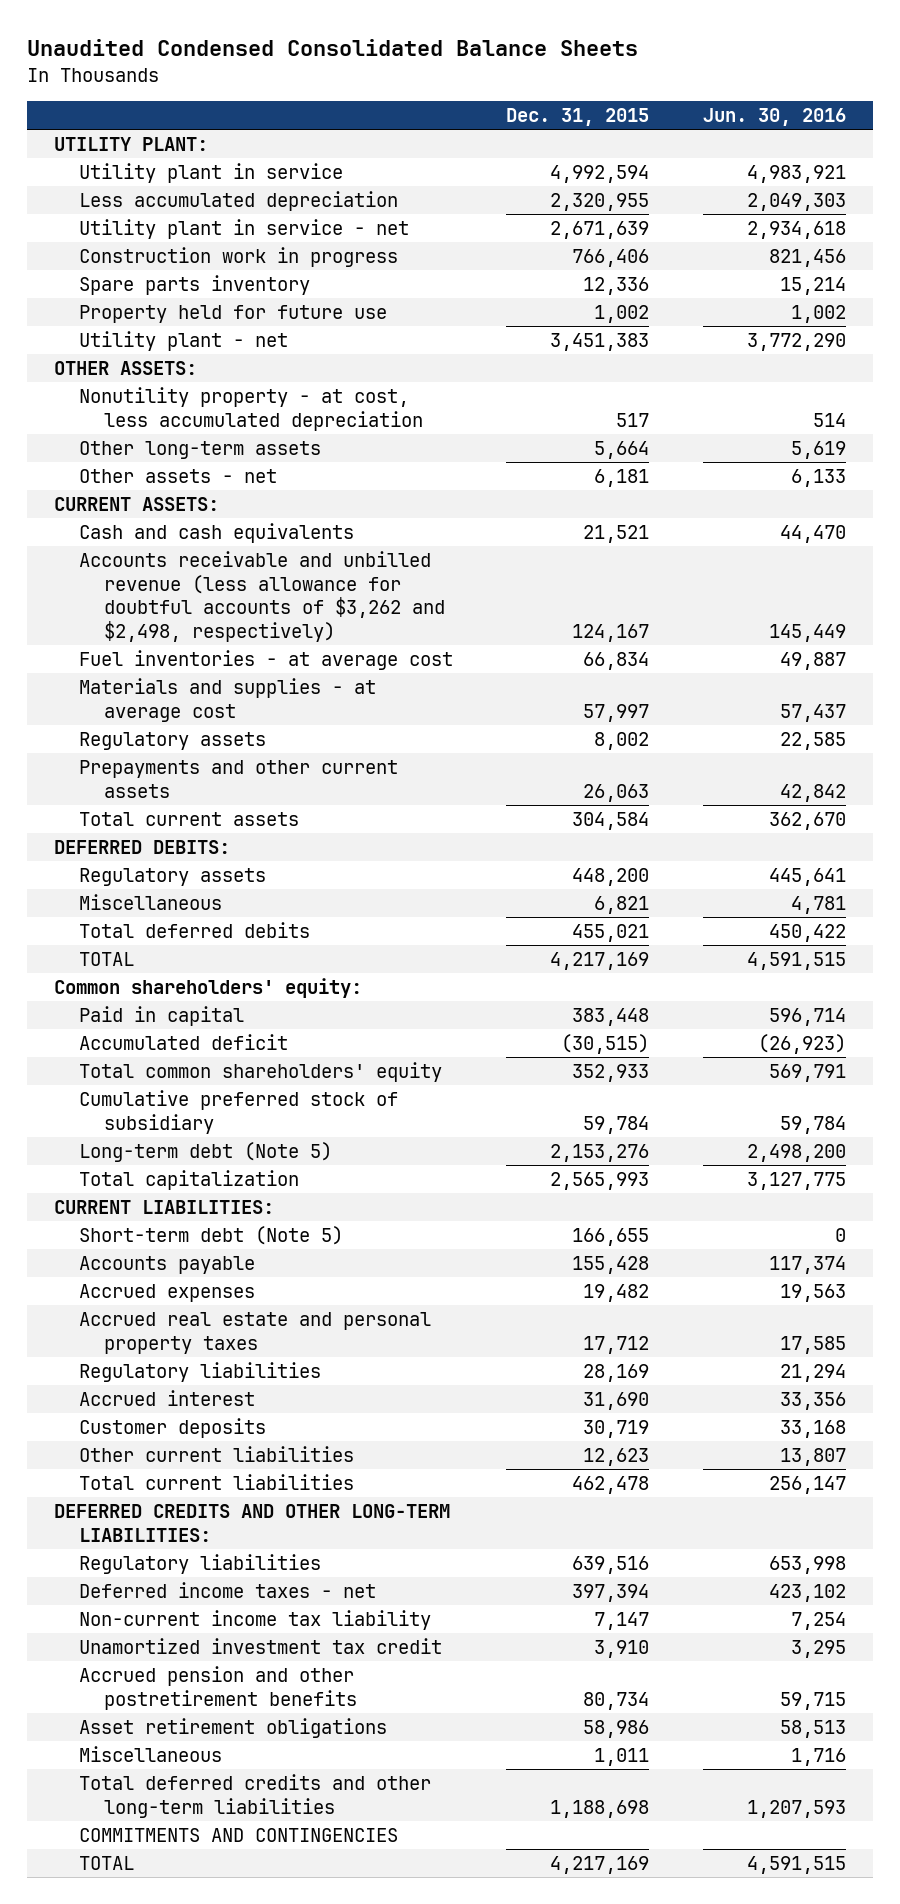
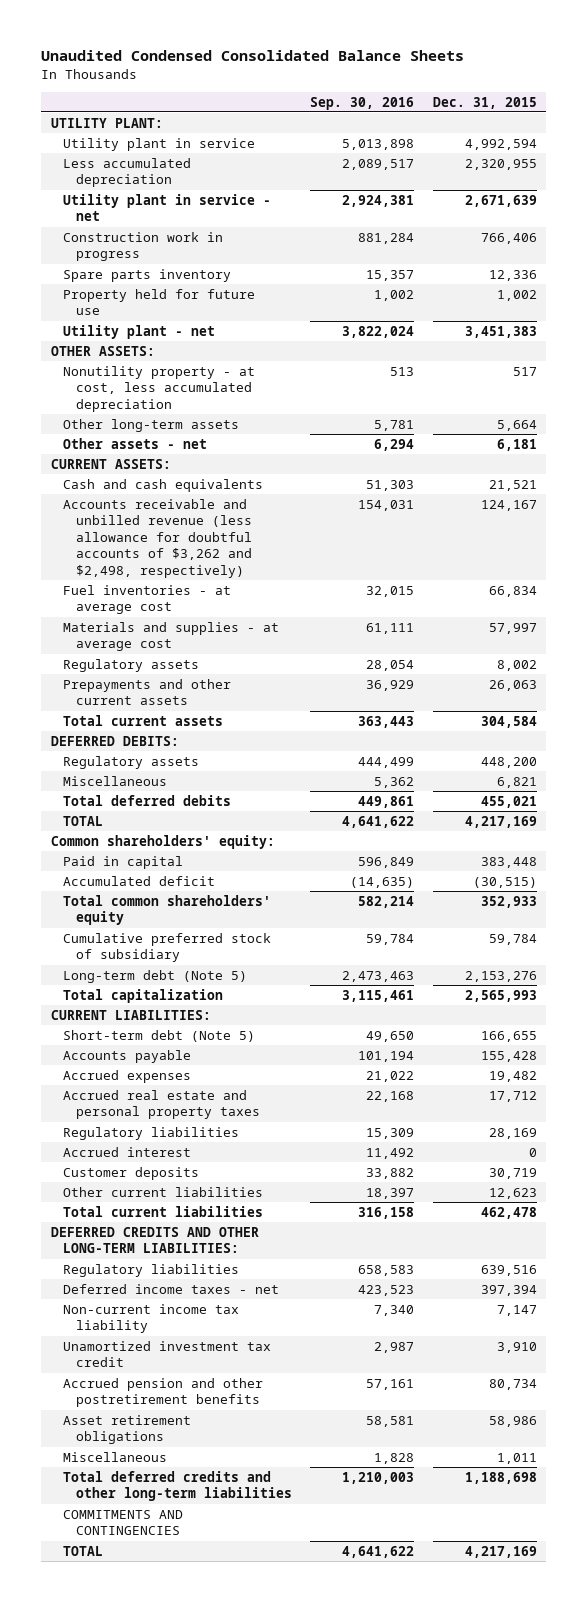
[702,107,846,126] Jun. 30, 2016 -> none
none -> [310,96,415,110] Sep. 30, 2016
[583,1392,650,1411] 31,690 -> [528,1147,537,1157] 0

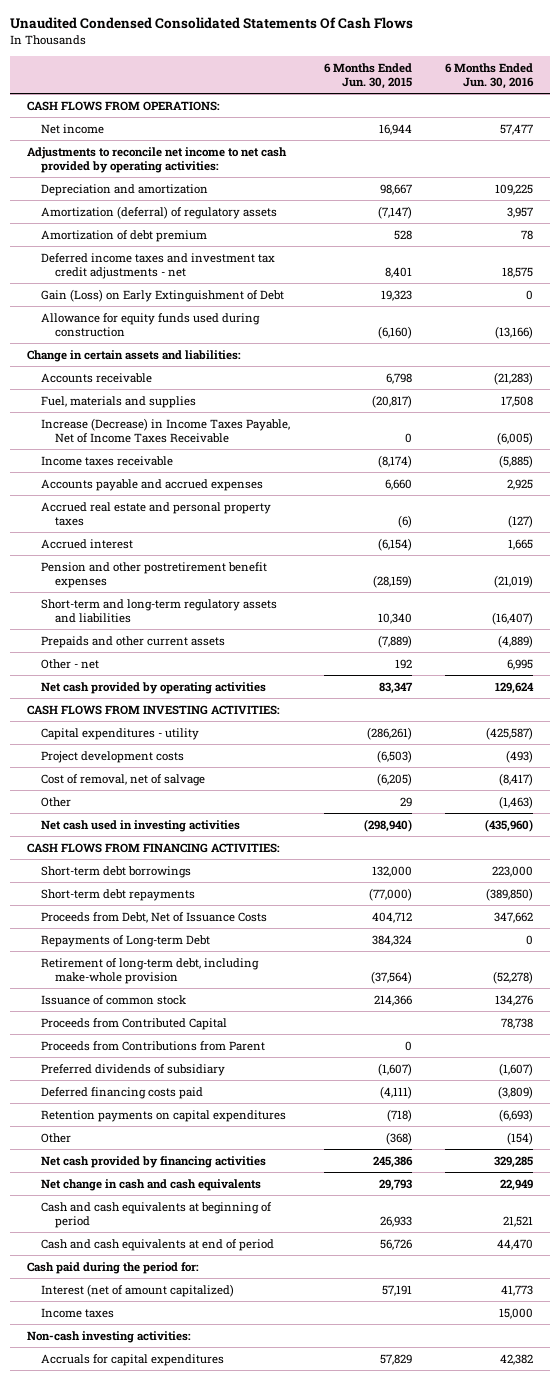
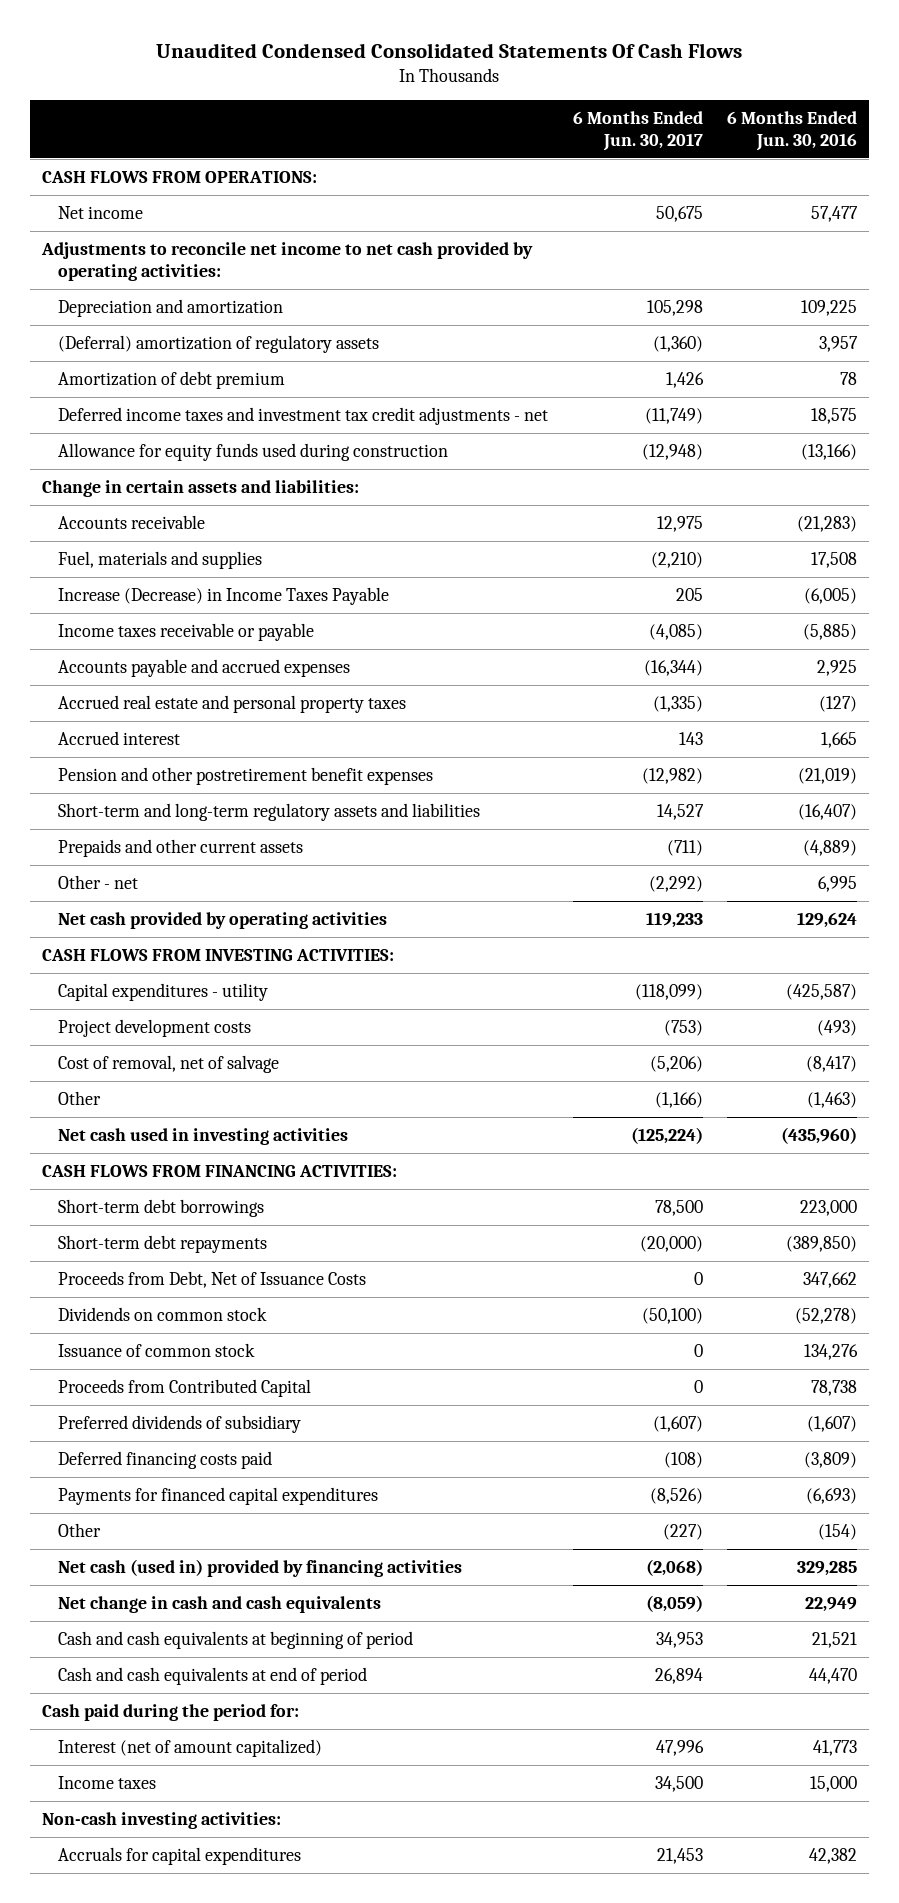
[323,62,412,90] 6 Months Ended Jun. 30, 2015 -> none
none -> [572,110,703,151] 6 Months Ended Jun. 30, 2017
[41,205,278,219] Amortization (deferral) of regulatory assets -> [58,334,380,353] (Deferral) amortization of regulatory assets
[41,288,285,302] Gain (Loss) on Early Extinguishment of Debt -> none
[41,417,291,444] Increase (Decrease) in Income Taxes Payable, Net of Income Taxes Receivable -> [58,586,390,605] Increase (Decrease) in Income Taxes Payable
[41,455,174,466] Income taxes receivable -> [58,622,315,641] Income taxes receivable or payable
[41,934,211,947] Repayments of Long-term Debt -> none
[41,957,260,985] Retirement of long-term debt, including make-whole provision -> [58,1306,268,1321] Dividends on common stock
[41,1040,266,1051] Proceeds from Contributions from Parent -> none
[41,1109,287,1122] Retention payments on capital expenditures -> [58,1486,379,1505] Payments for financed capital expenditures
[41,1155,267,1168] Net cash provided by financing activities -> [58,1558,463,1577] Net cash (used in) provided by financing activities

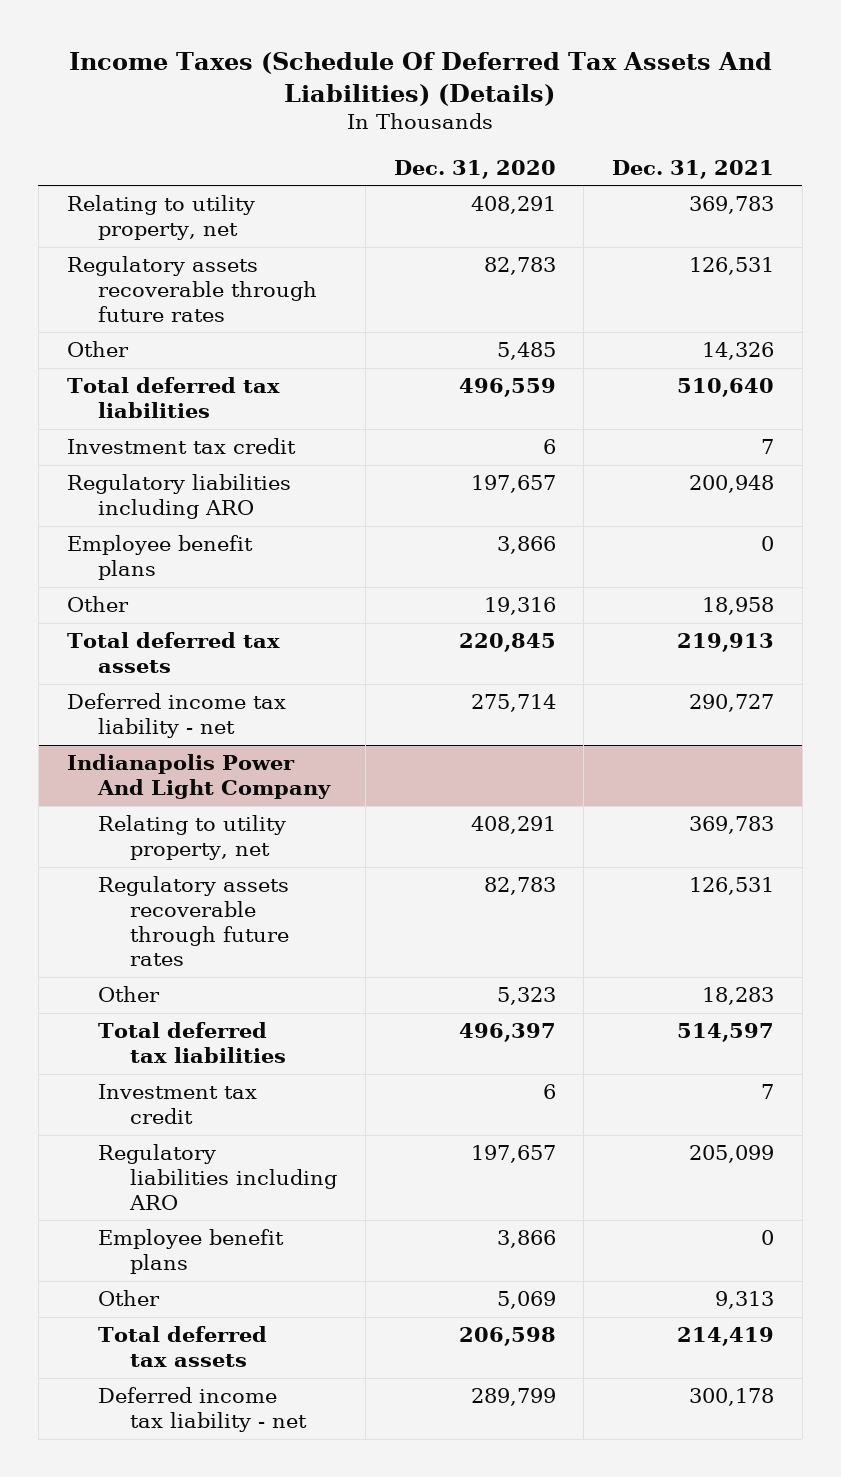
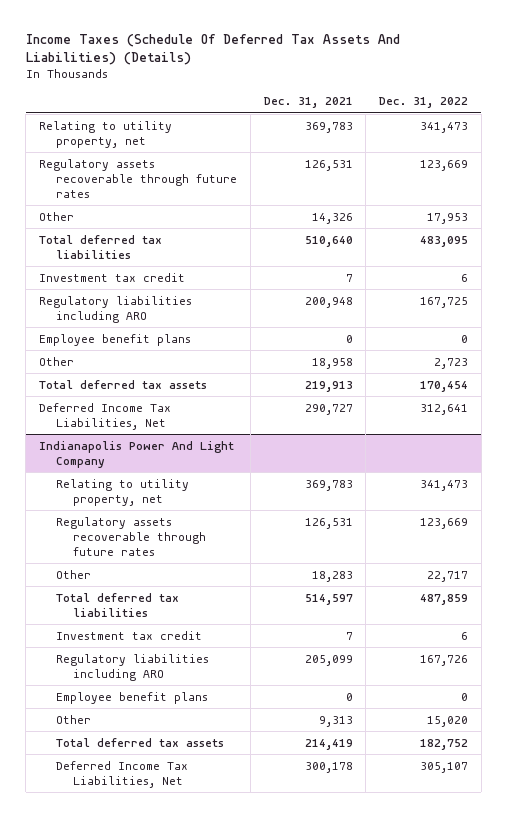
[393,159,556,179] Dec. 31, 2020 -> none
none -> [379,97,469,109] Dec. 31, 2022
[66,693,286,738] Deferred income tax liability - net -> [38,402,171,430] Deferred Income Tax Liabilities, Net
[98,1387,308,1432] Deferred income tax liability - net -> [56,760,189,788] Deferred Income Tax Liabilities, Net

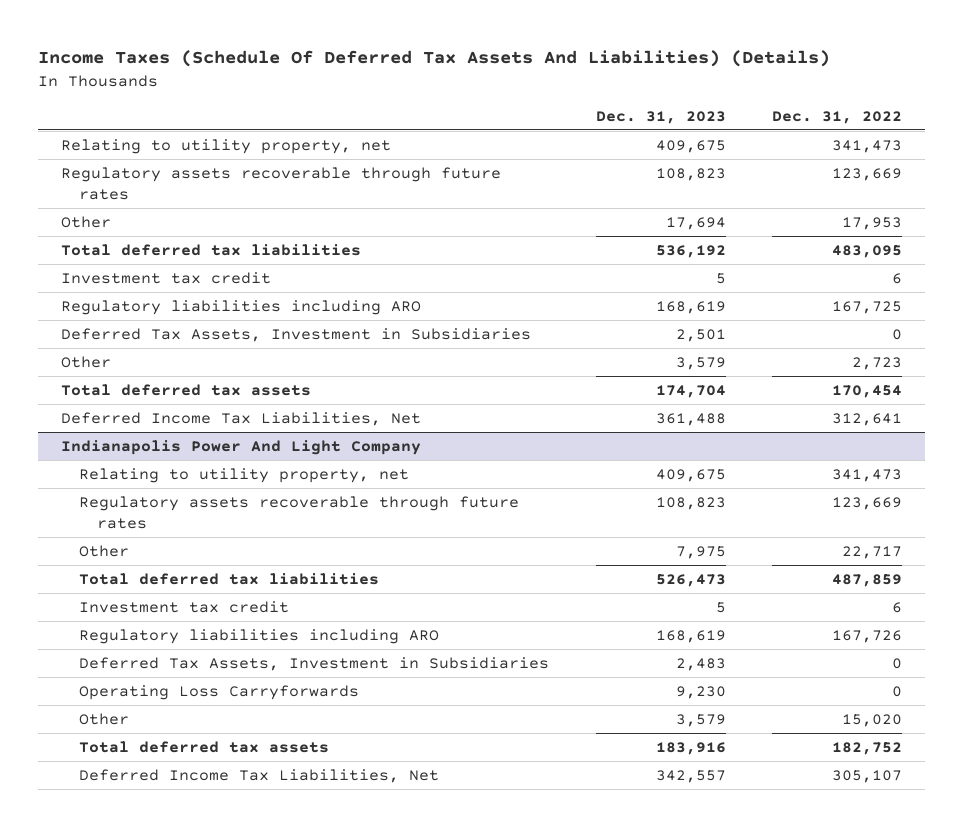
[263,97,353,109] Dec. 31, 2021 -> none
none -> [595,110,726,124] Dec. 31, 2023
[38,333,191,346] Employee benefit plans -> none
none -> [61,327,532,342] Deferred Tax Assets, Investment in Subsidiaries
[56,691,209,704] Employee benefit plans -> none
none -> [79,656,550,671] Deferred Tax Assets, Investment in Subsidiaries
none -> [79,684,360,700] Operating Loss Carryforwards

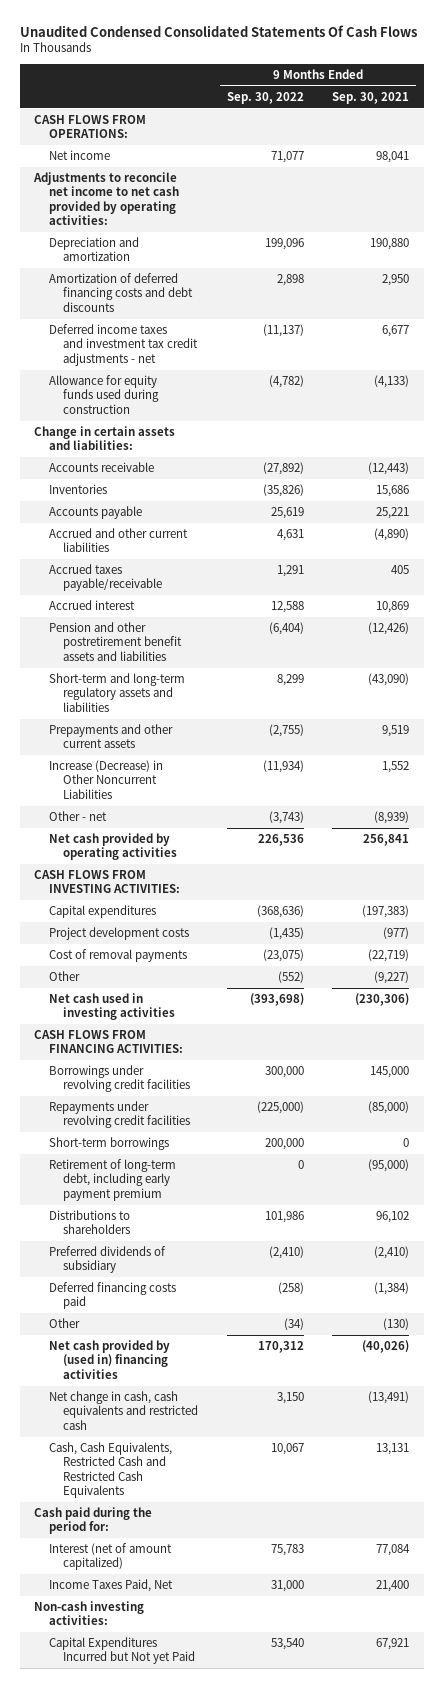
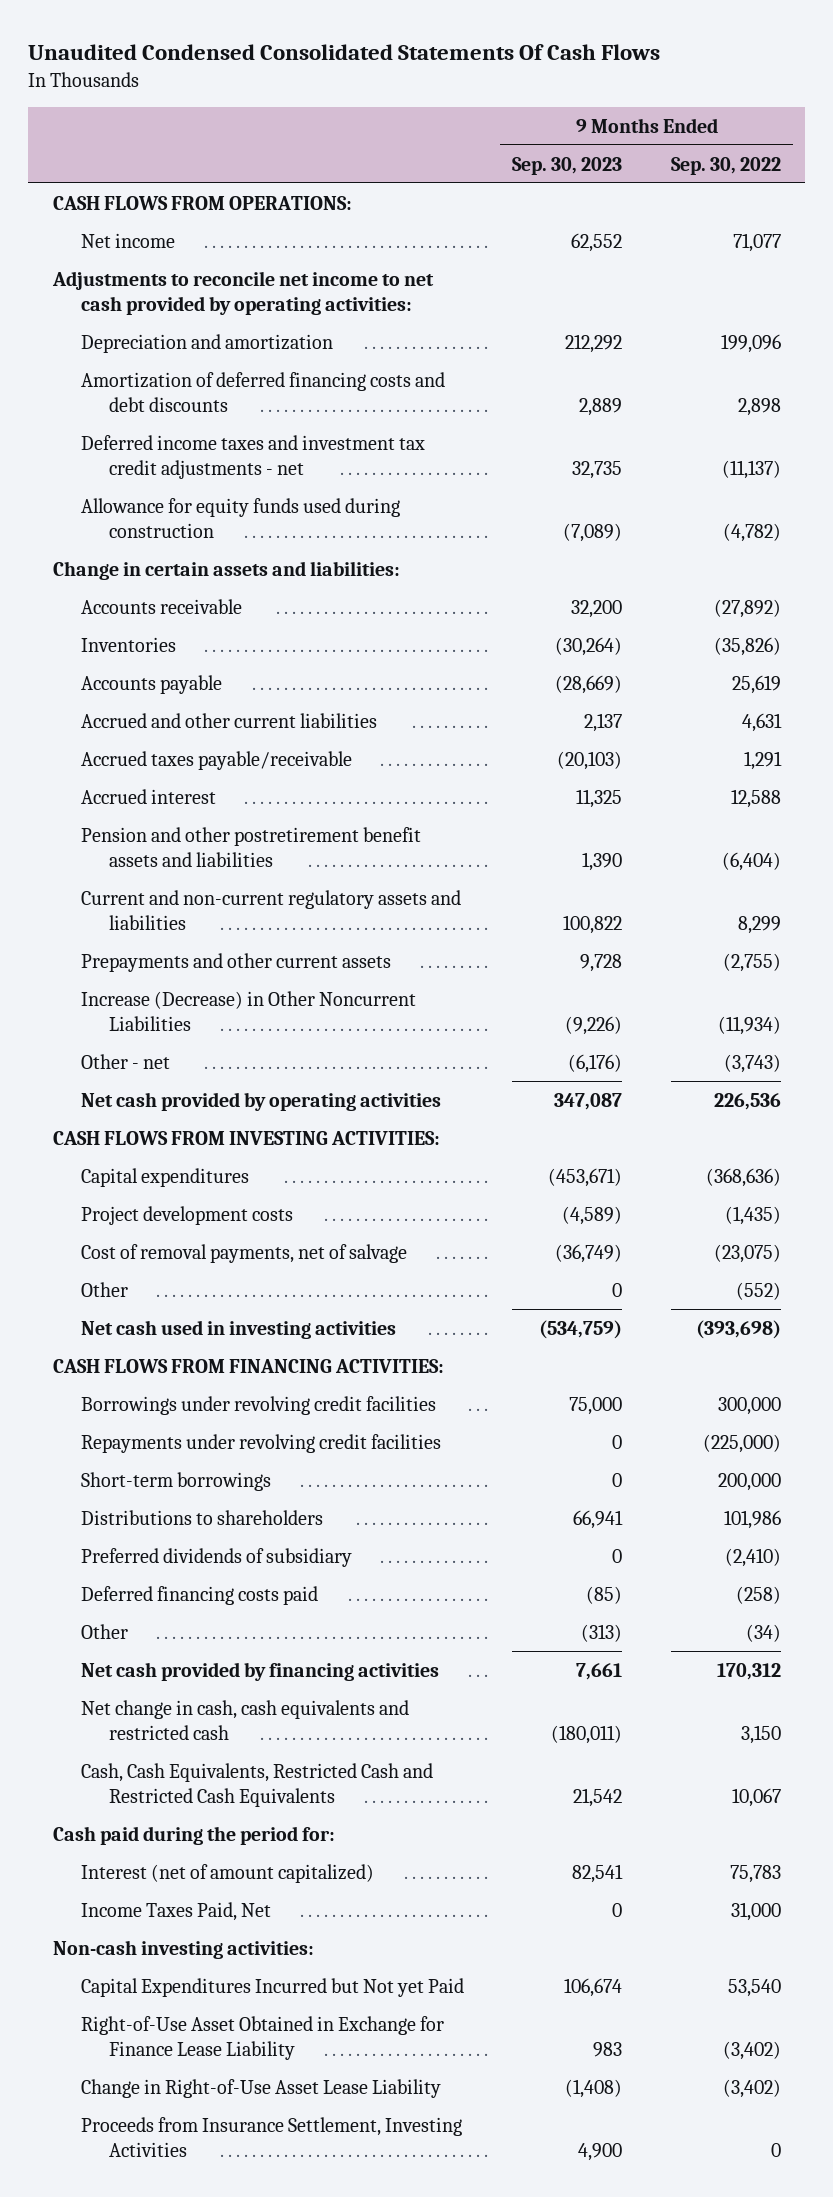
[332,91,410,104] Sep. 30, 2021 -> none
none -> [512,156,623,175] Sep. 30, 2023
[48,673,185,712] Short-term and long-term regulatory assets and liabilities -> [80,889,461,930] Current and non-current regulatory assets and liabilities
[48,949,187,963] Cost of removal payments -> [80,1243,407,1263] Cost of removal payments, net of salvage
[48,1159,176,1201] Retirement of long-term debt, including early payment premium -> none
[48,1340,170,1379] Net cash provided by (used in) financing activities -> [80,1661,439,1681] Net cash provided by financing activities
none -> [80,2015,444,2060] Right-of-Use Asset Obtained in Exchange for Finance Lease Liability
none -> [80,2078,441,2098] Change in Right-of-Use Asset Lease Liability
none -> [80,2116,462,2157] Proceeds from Insurance Settlement, Investing Activities

